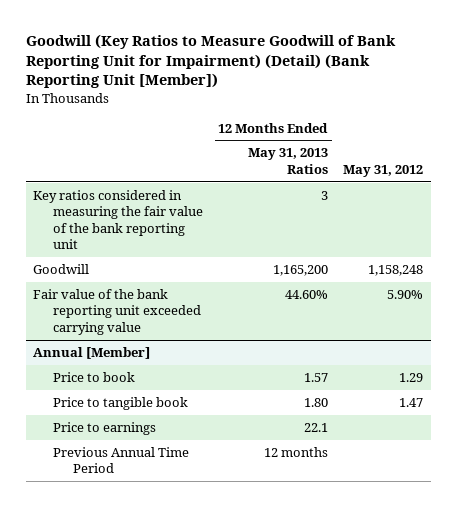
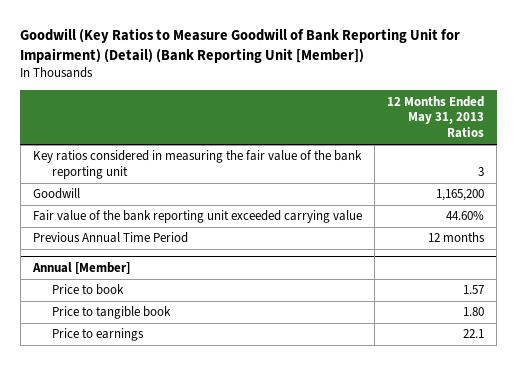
[343,164,424,177] May 31, 2012 -> none
none -> [32,232,188,244] Previous Annual Time Period
[53,447,190,474] Previous Annual Time Period -> none

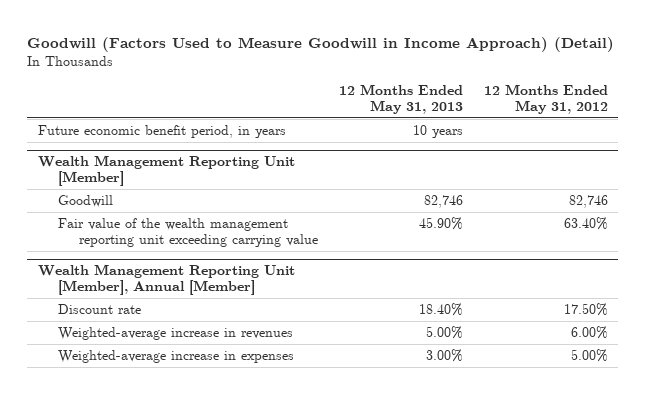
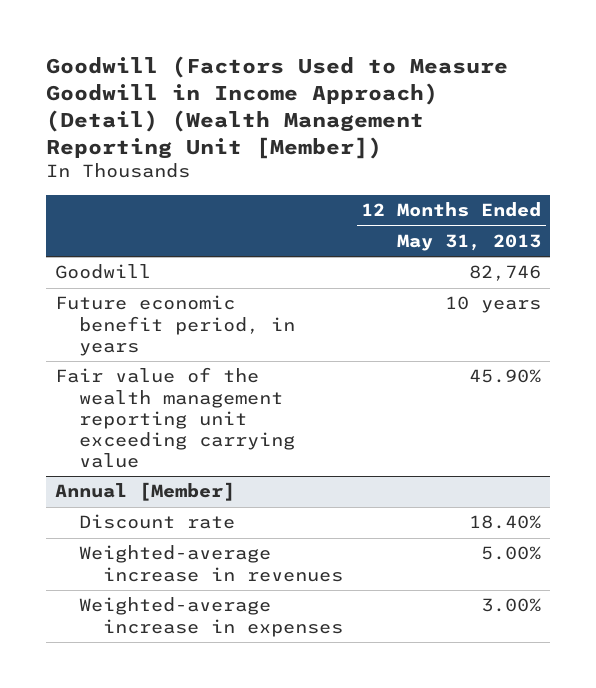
[27,36,615,52] Goodwill (Factors Used to Measure Goodwill in Income Approach) (Detail) -> [45,55,508,159] Goodwill (Factors Used to Measure Goodwill in Income Approach) (Detail) (Wealth Management Reporting Unit [Member])
[483,83,608,114] 12 Months Ended May 31, 2012 -> none
[37,154,295,186] Wealth Management Reporting Unit [Member] -> none
[37,124,286,138] Future economic benefit period, in years -> [54,295,296,356] Future economic benefit period, in years
[37,263,295,295] Wealth Management Reporting Unit [Member], Annual [Member] -> none
none -> [54,482,235,502] Annual [Member]

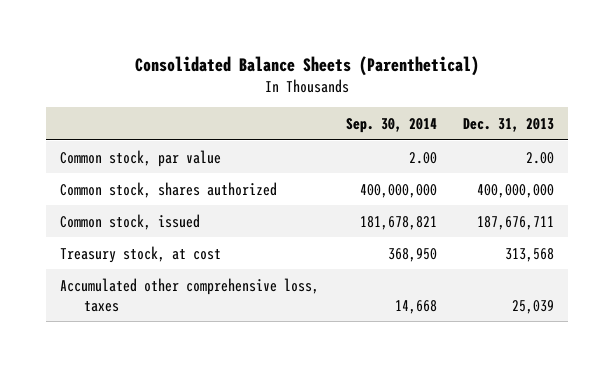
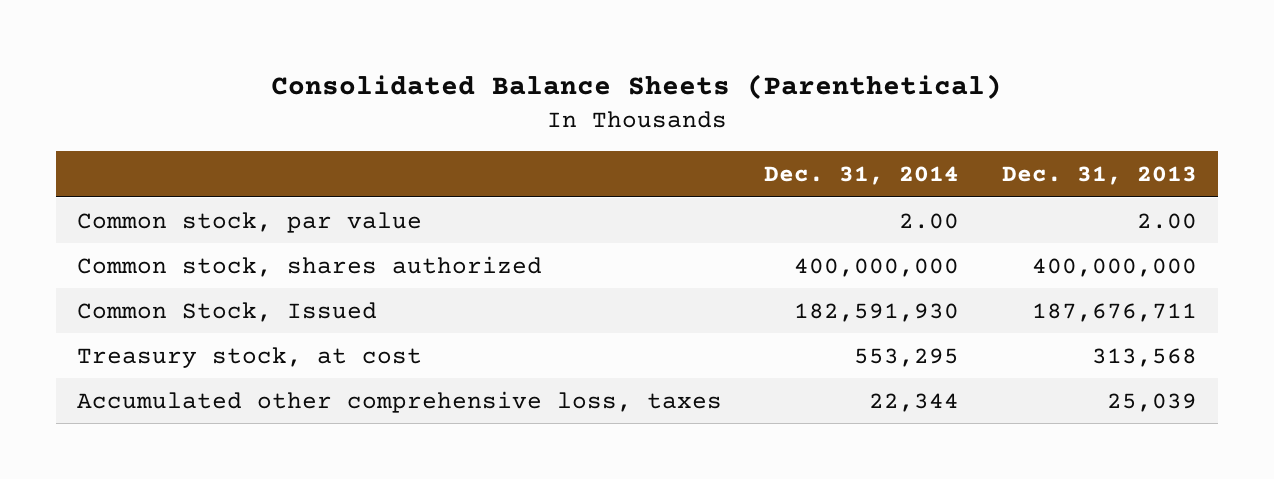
[345,118,437,134] Sep. 30, 2014 -> none
none -> [764,165,960,185] Dec. 31, 2014
[59,213,200,230] Common stock, issued -> [76,301,377,322] Common Stock, Issued

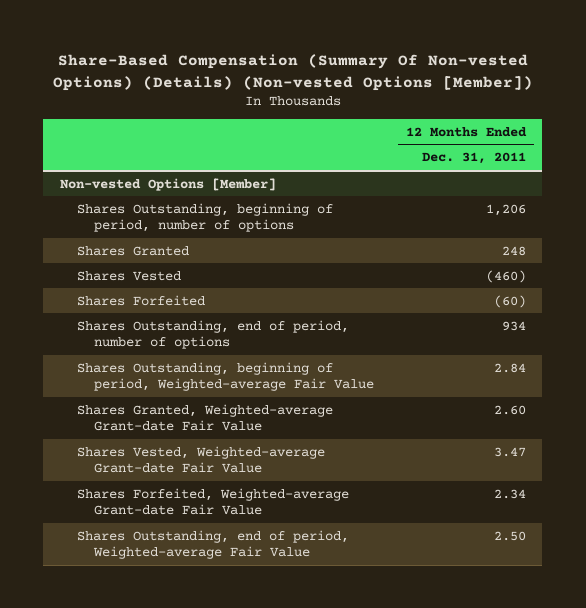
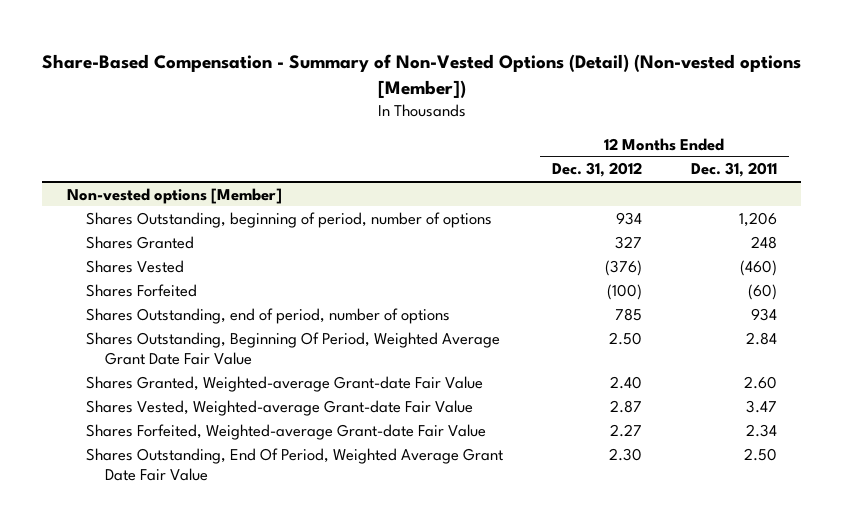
[52,53,533,91] Share-Based Compensation (Summary Of Non-vested Options) (Details) (Non-vested Options [Member]) -> [41,53,801,98] Share-Based Compensation - Summary of Non-Vested Options (Detail) (Non-vested options [Member])
none -> [551,162,642,178] Dec. 31, 2012
[59,177,276,191] Non-vested Options [Member] -> [66,187,282,204] Non-vested options [Member]
[76,361,374,392] Shares Outstanding, beginning of period, Weighted-average Fair Value -> [85,331,500,365] Shares Outstanding, Beginning Of Period, Weighted Average Grant Date Fair Value
[76,529,349,560] Shares Outstanding, end of period, Weighted-average Fair Value -> [85,447,503,481] Shares Outstanding, End Of Period, Weighted Average Grant Date Fair Value

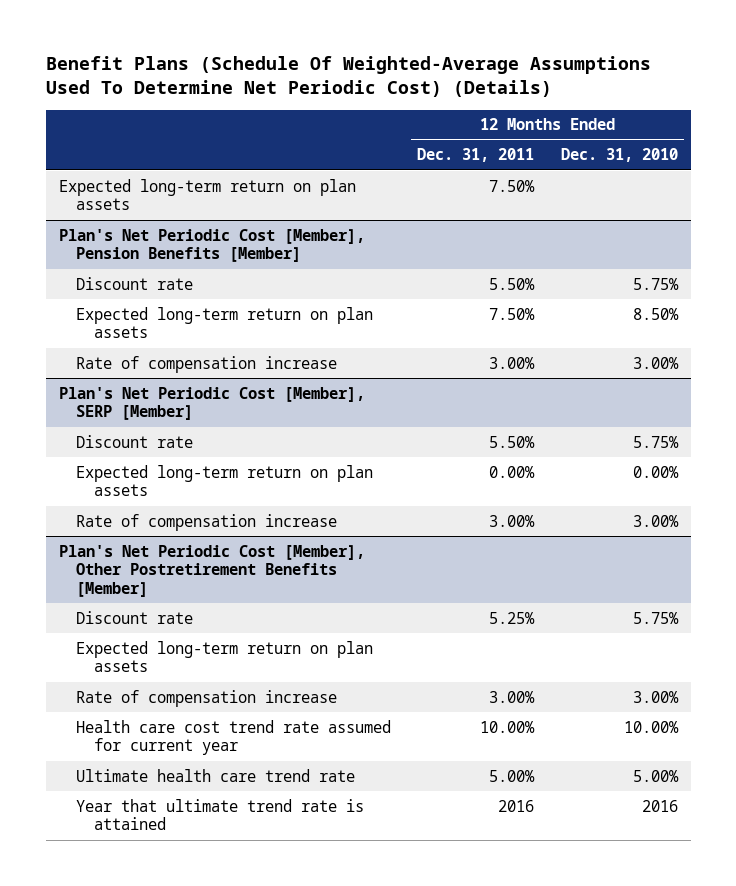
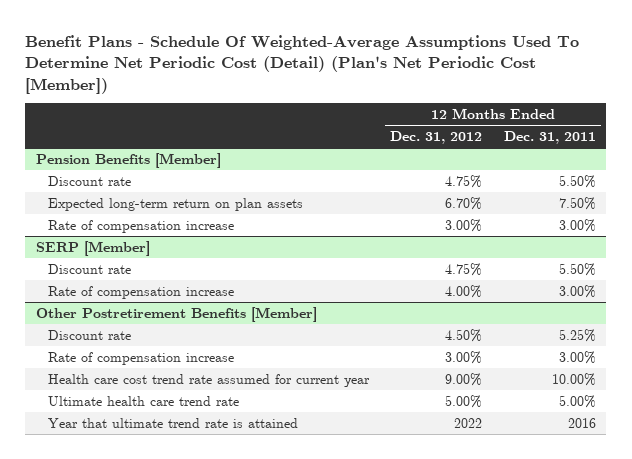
[45,55,651,98] Benefit Plans (Schedule Of Weighted-Average Assumptions Used To Determine Net Periodic Cost) (Details) -> [25,34,580,94] Benefit Plans - Schedule Of Weighted-Average Assumptions Used To Determine Net Periodic Cost (Detail) (Plan's Net Periodic Cost [Member])
[560,148,678,163] Dec. 31, 2010 -> none
none -> [390,131,483,145] Dec. 31, 2012
[58,178,356,211] Expected long-term return on plan assets -> none
[58,228,365,263] Plan's Net Periodic Cost [Member], Pension Benefits [Member] -> none
none -> [35,152,221,168] Pension Benefits [Member]
[58,386,365,421] Plan's Net Periodic Cost [Member], SERP [Member] -> none
none -> [35,240,150,256] SERP [Member]
[76,464,374,497] Expected long-term return on plan assets -> none
[58,544,365,597] Plan's Net Periodic Cost [Member], Other Postretirement Benefits [Member] -> none
none -> [35,306,317,322] Other Postretirement Benefits [Member]
[76,640,374,673] Expected long-term return on plan assets -> none

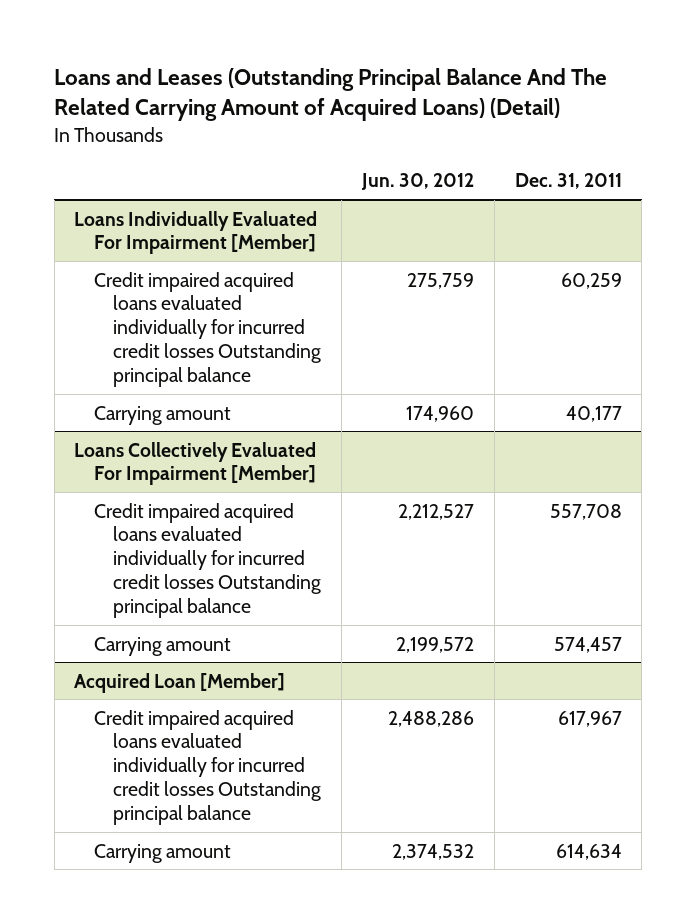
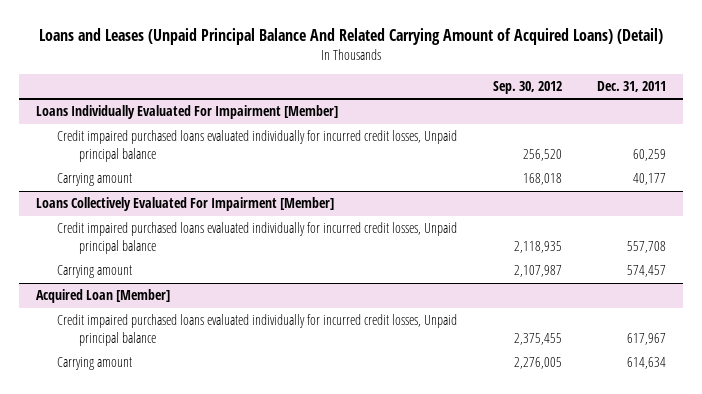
[54,67,608,122] Loans and Leases (Outstanding Principal Balance And The Related Carrying Amount of Acquired Loans) (Detail) -> [39,27,664,45] Loans and Leases (Unpaid Principal Balance And Related Carrying Amount of Acquired Loans) (Detail)
[360,173,474,191] Jun. 30, 2012 -> none
none -> [492,81,562,95] Sep. 30, 2012
[93,271,322,387] Credit impaired acquired loans evaluated individually for incurred credit losses Outstanding principal balance -> [57,130,458,163] Credit impaired purchased loans evaluated individually for incurred credit losses, Unpaid principal balance
[93,502,322,618] Credit impaired acquired loans evaluated individually for incurred credit losses Outstanding principal balance -> [57,222,458,255] Credit impaired purchased loans evaluated individually for incurred credit losses, Unpaid principal balance
[93,709,322,825] Credit impaired acquired loans evaluated individually for incurred credit losses Outstanding principal balance -> [57,314,458,347] Credit impaired purchased loans evaluated individually for incurred credit losses, Unpaid principal balance

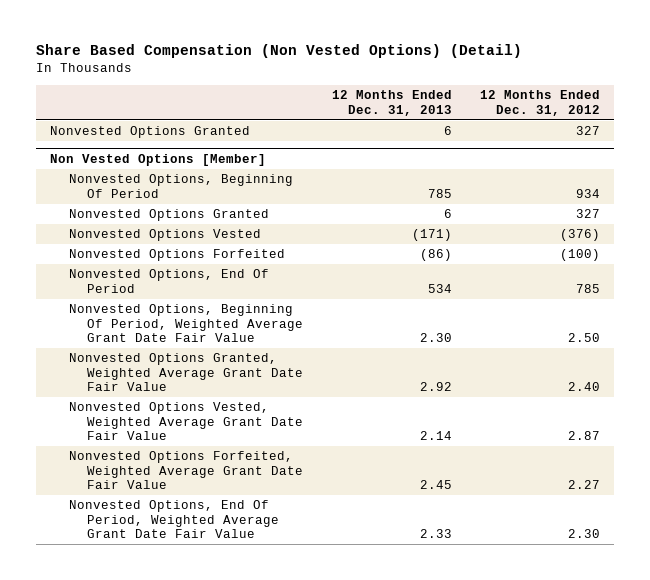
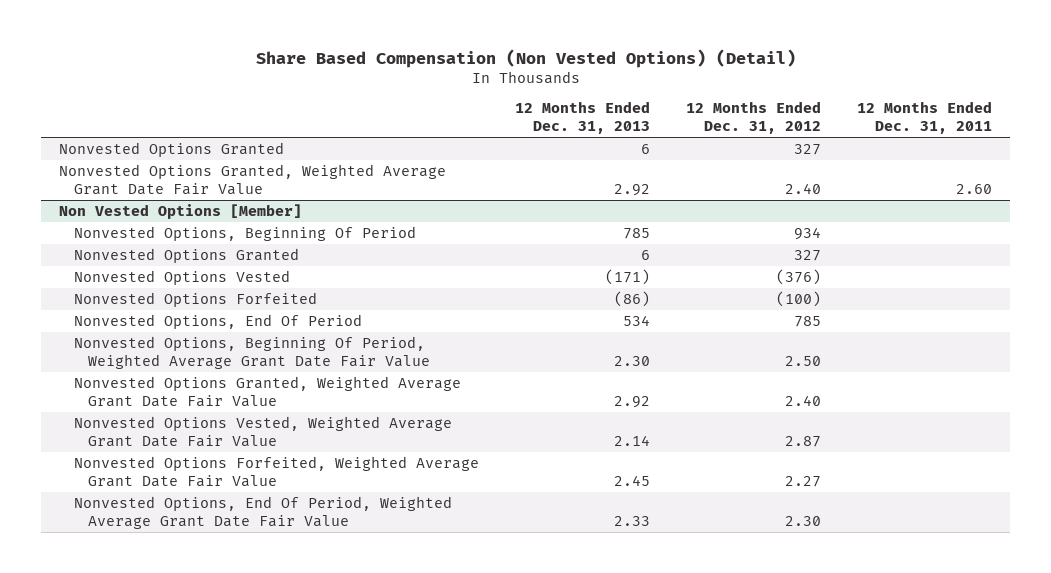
none -> [856,101,992,135] 12 Months Ended Dec. 31, 2011
none -> [59,163,447,195] Nonvested Options Granted, Weighted Average Grant Date Fair Value

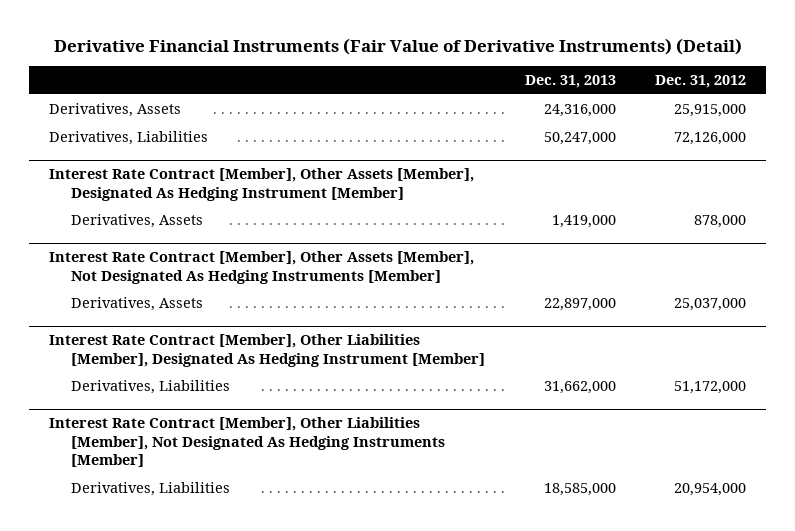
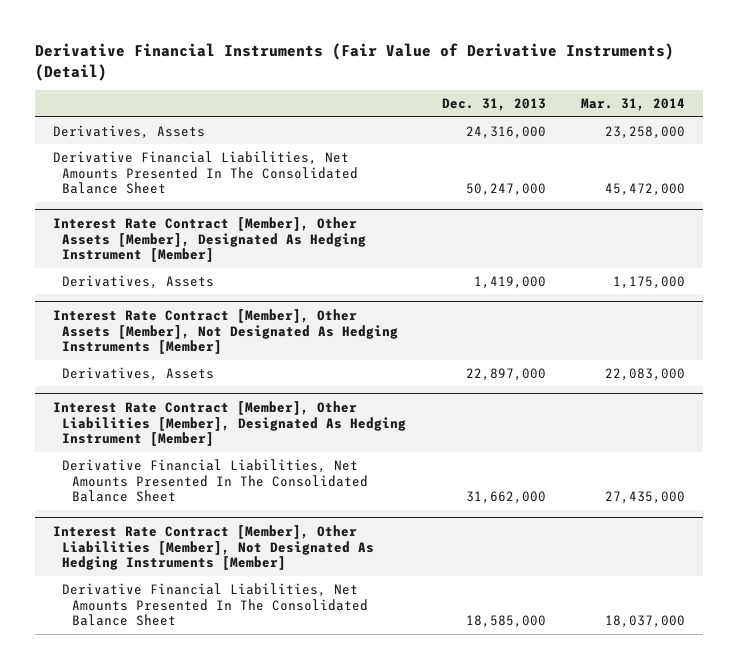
[655,75,747,89] Dec. 31, 2012 -> none
none -> [581,98,686,112] Mar. 31, 2014
[48,131,208,146] Derivatives, Liabilities -> [52,150,359,195] Derivative Financial Liabilities, Net Amounts Presented In The Consolidated Balance Sheet
[70,380,230,395] Derivatives, Liabilities -> [62,458,369,503] Derivative Financial Liabilities, Net Amounts Presented In The Consolidated Balance Sheet
[70,482,230,497] Derivatives, Liabilities -> [62,582,369,627] Derivative Financial Liabilities, Net Amounts Presented In The Consolidated Balance Sheet

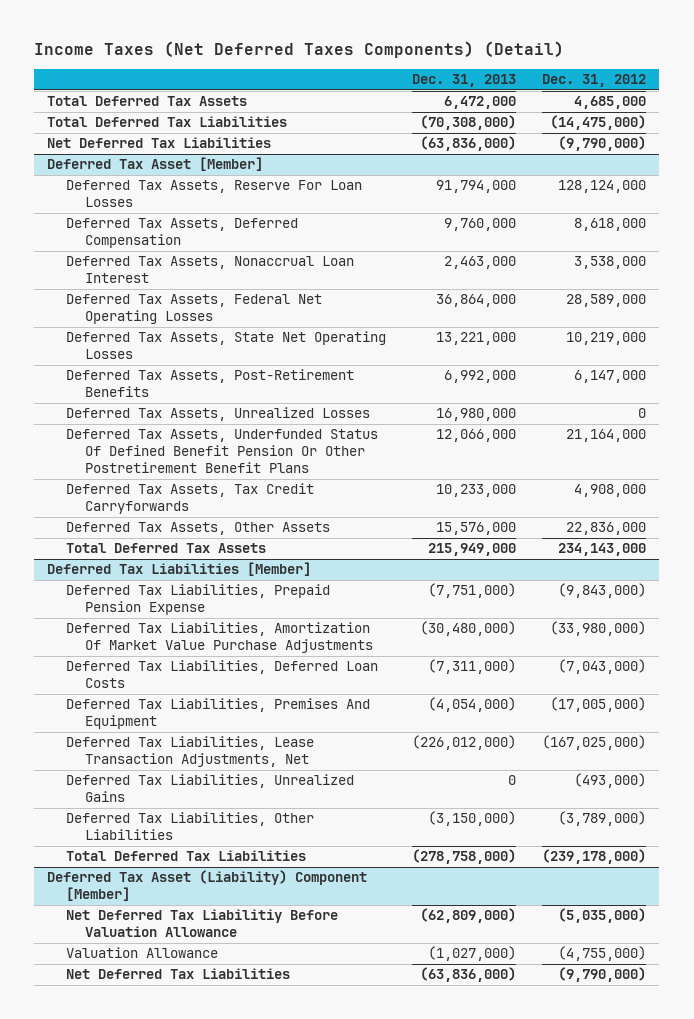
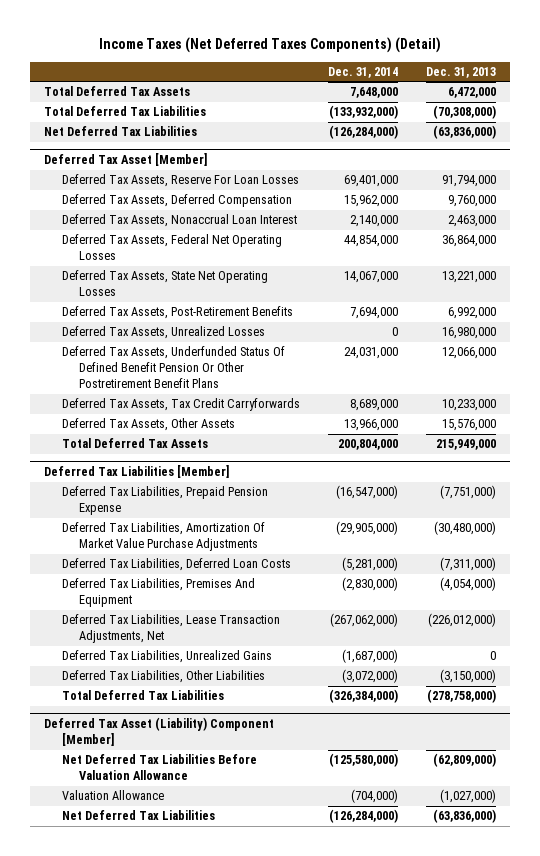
[542,74,647,88] Dec. 31, 2012 -> none
none -> [327,66,398,78] Dec. 31, 2014
[66,909,339,938] Net Deferred Tax Liabilitiy Before Valuation Allowance -> [61,754,257,781] Net Deferred Tax Liabilities Before Valuation Allowance

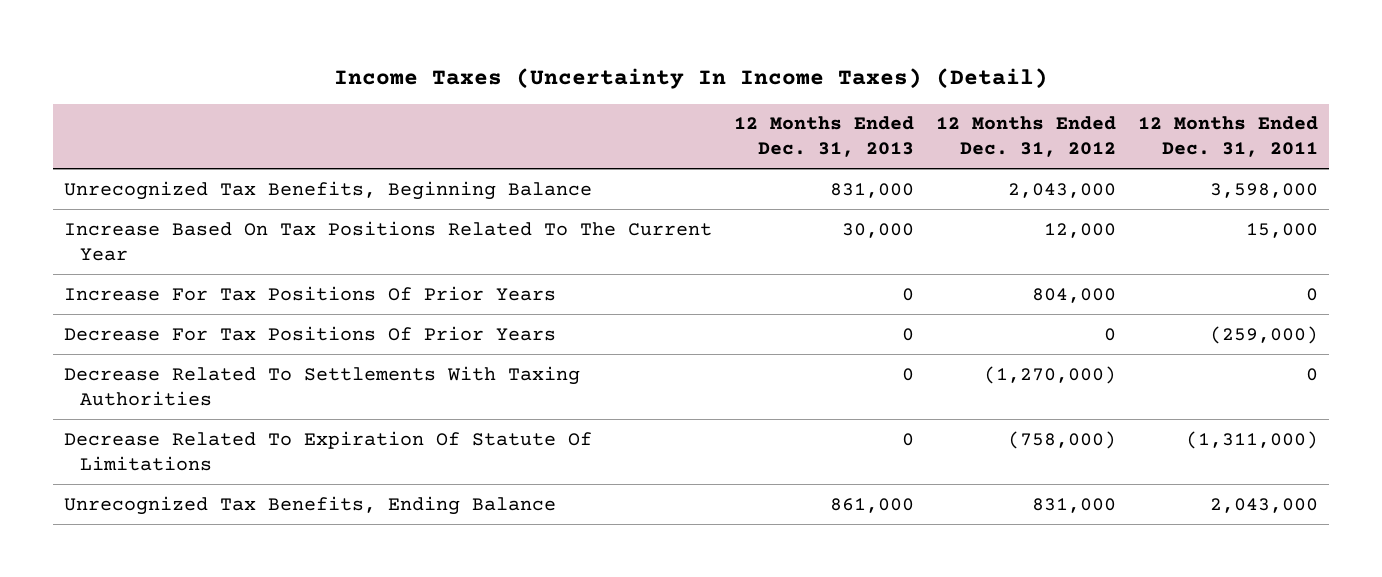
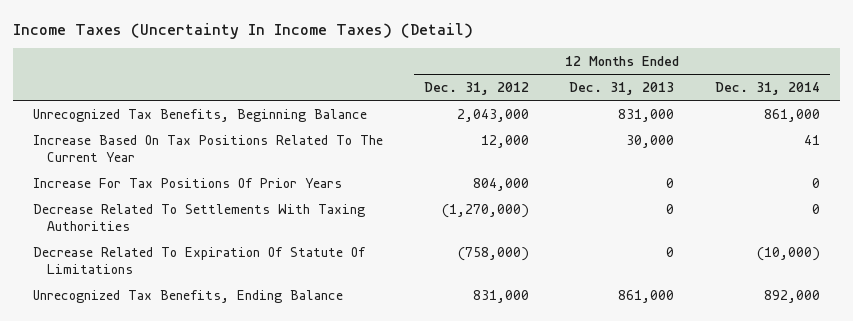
[1137,116,1318,158] 12 Months Ended Dec. 31, 2011 -> none
none -> [714,81,820,95] Dec. 31, 2014
[63,325,556,341] Decrease For Tax Positions Of Prior Years -> none

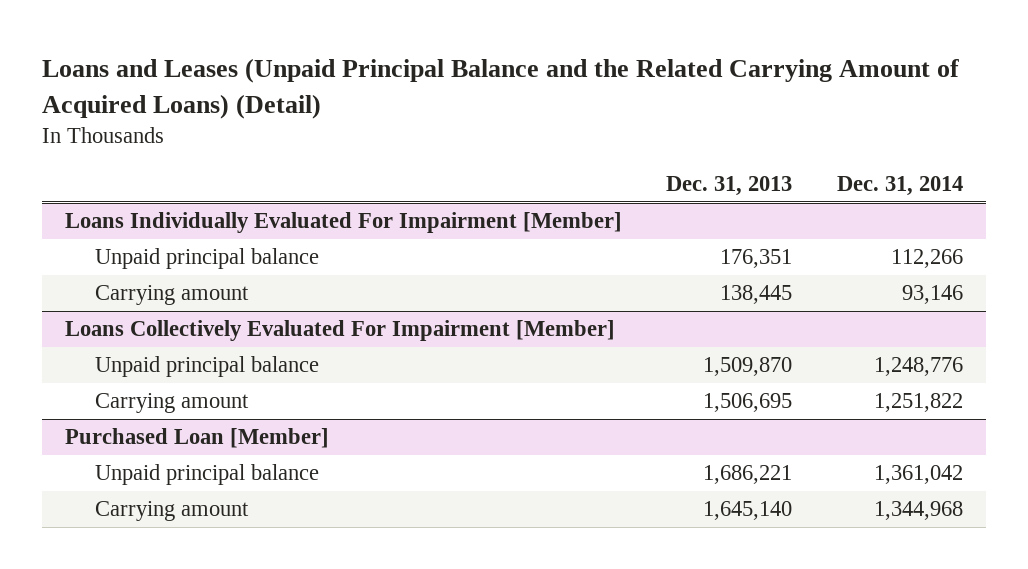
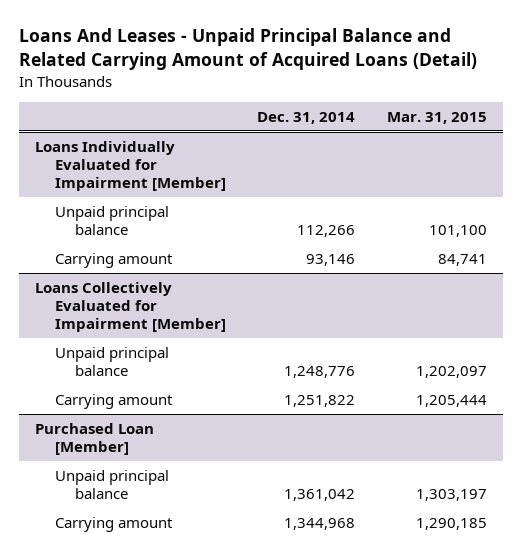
[42,58,960,119] Loans and Leases (Unpaid Principal Balance and the Related Carrying Amount of Acquired Loans) (Detail) -> [18,28,477,70] Loans And Leases - Unpaid Principal Balance and Related Carrying Amount of Acquired Loans (Detail)
[666,176,793,197] Dec. 31, 2013 -> none
none -> [387,111,488,124] Mar. 31, 2015
[64,212,622,234] Loans Individually Evaluated For Impairment [Member] -> [34,140,226,192] Loans Individually Evaluated for Impairment [Member]
[64,320,615,342] Loans Collectively Evaluated For Impairment [Member] -> [34,281,226,333] Loans Collectively Evaluated for Impairment [Member]

